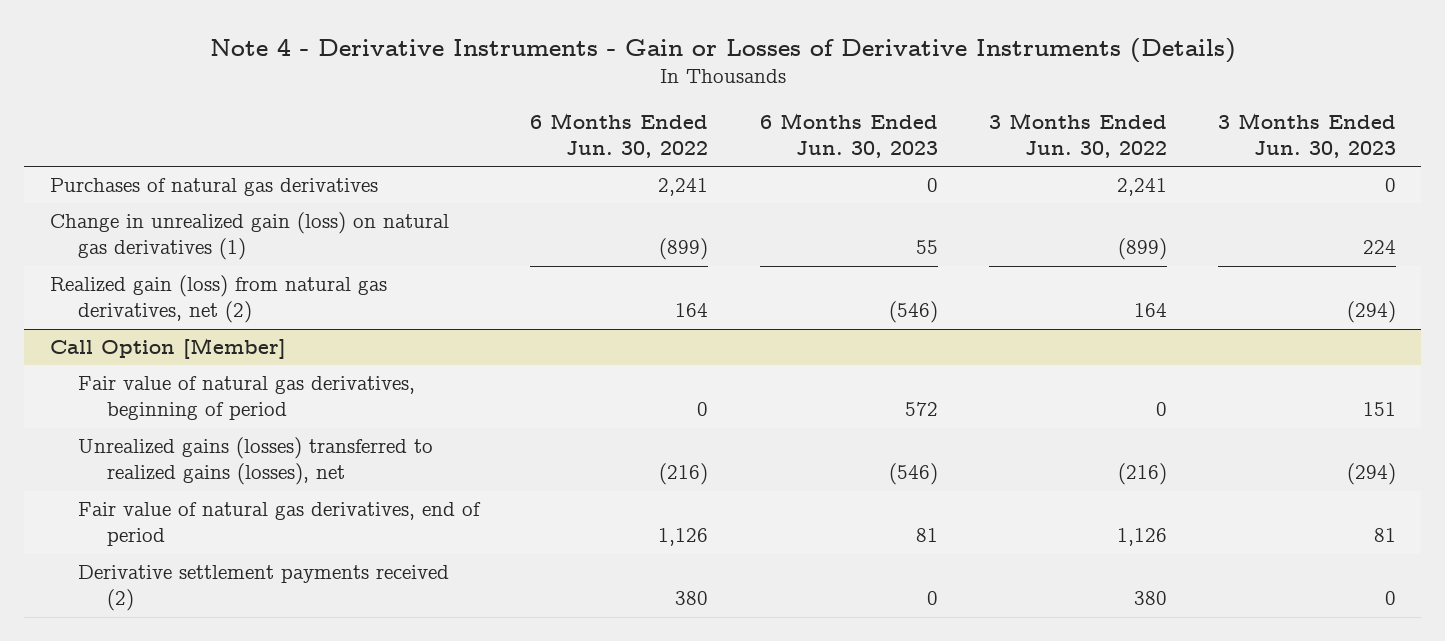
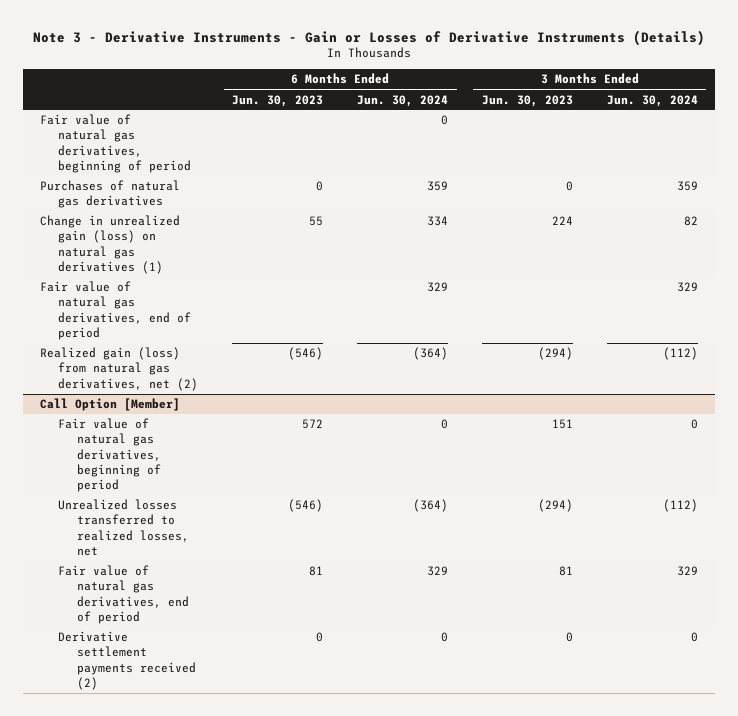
[209,37,1236,63] Note 4 - Derivative Instruments - Gain or Losses of Derivative Instruments (Details) -> [32,29,705,46] Note 3 - Derivative Instruments - Gain or Losses of Derivative Instruments (Details)
[530,112,709,158] 6 Months Ended Jun. 30, 2022 -> none
[988,112,1167,158] 3 Months Ended Jun. 30, 2022 -> none
none -> [357,94,449,107] Jun. 30, 2024
none -> [606,94,698,107] Jun. 30, 2024
none -> [40,114,192,173] Fair value of natural gas derivatives, beginning of period
none -> [40,281,192,340] Fair value of natural gas derivatives, end of period
[78,437,434,486] Unrealized gains (losses) transferred to realized gains (losses), net -> [58,499,189,556] Unrealized losses transferred to realized losses, net

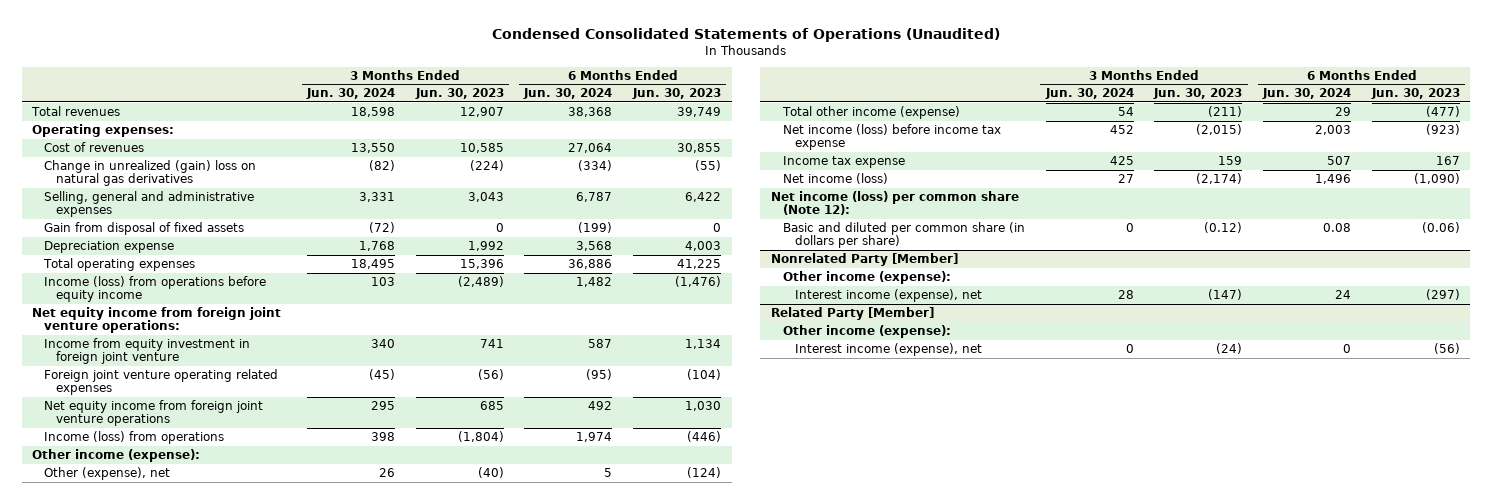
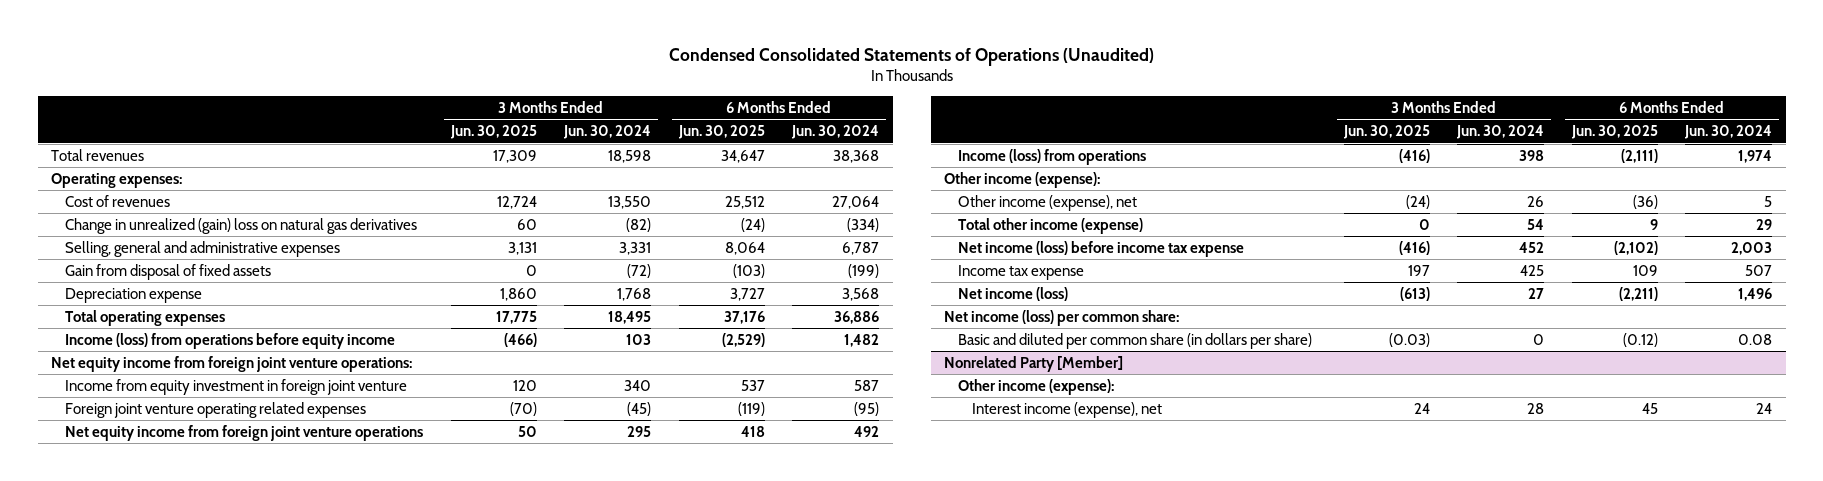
[414,88,504,100] Jun. 30, 2023 -> none
[632,88,722,100] Jun. 30, 2023 -> none
none -> [449,125,537,140] Jun. 30, 2025
none -> [677,125,765,140] Jun. 30, 2025
[43,467,170,481] Other (expense), net -> [957,194,1137,211] Other income (expense), net
[770,191,1019,216] Net income (loss) per common share (Note 12): -> [944,309,1180,326] Net income (loss) per common share:
[770,307,934,321] Related Party [Member] -> none
[782,325,951,339] Other income (expense): -> none
[794,343,982,357] Interest income (expense), net -> none

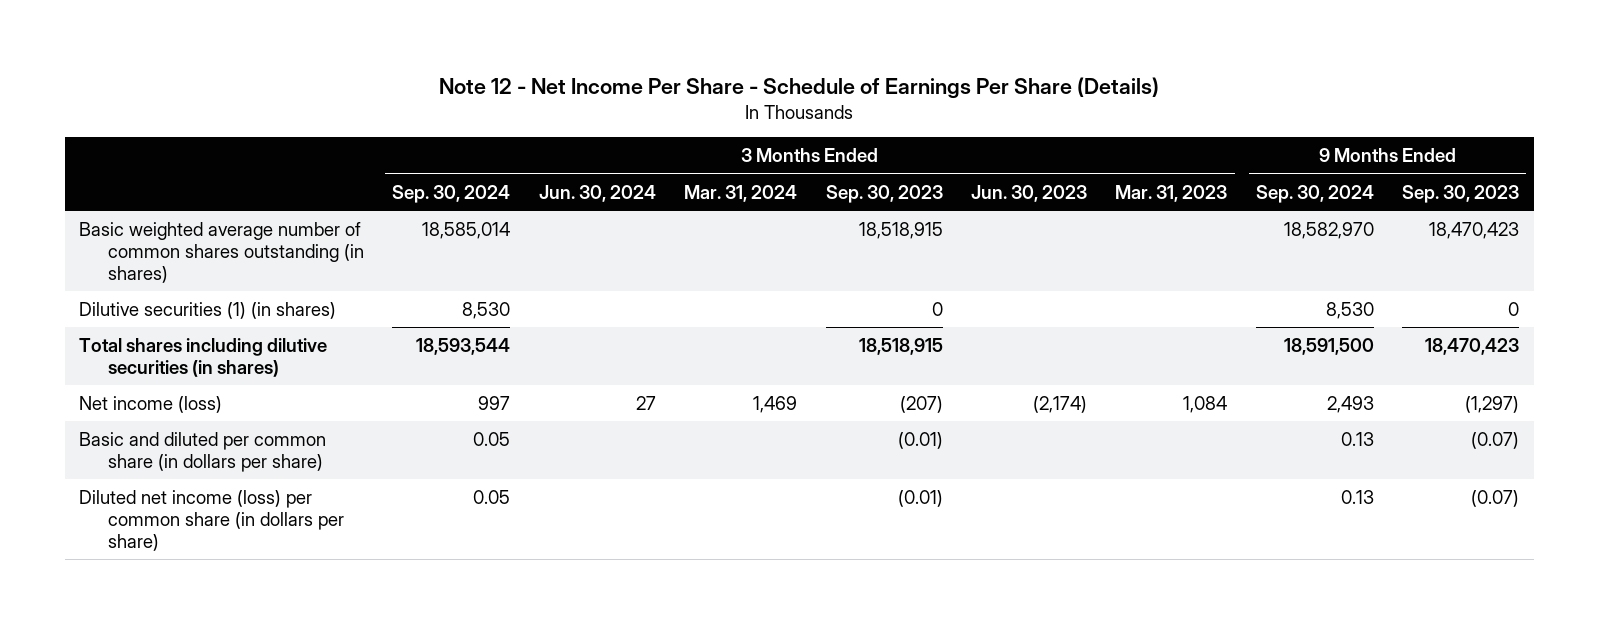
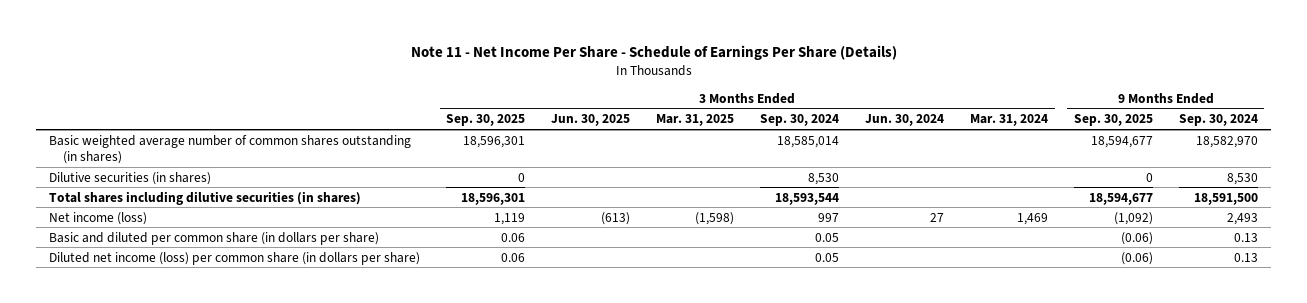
[439,76,1160,99] Note 12 - Net Income Per Share - Schedule of Earnings Per Share (Details) -> [410,44,897,60] Note 11 - Net Income Per Share - Schedule of Earnings Per Share (Details)
[825,184,943,203] Sep. 30, 2023 -> none
[970,184,1087,202] Jun. 30, 2023 -> none
[1115,184,1228,202] Mar. 31, 2023 -> none
[1402,184,1520,203] Sep. 30, 2023 -> none
none -> [446,114,526,127] Sep. 30, 2025
none -> [551,114,631,127] Jun. 30, 2025
none -> [656,114,735,127] Mar. 31, 2025
none -> [1073,114,1153,127] Sep. 30, 2025
[78,302,336,320] Dilutive securities (1) (in shares) -> [49,171,212,185] Dilutive securities (in shares)

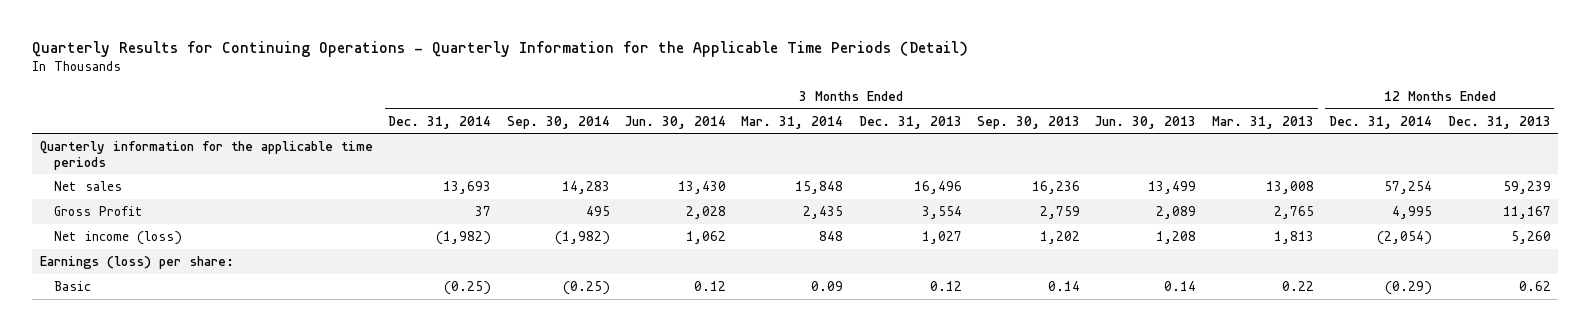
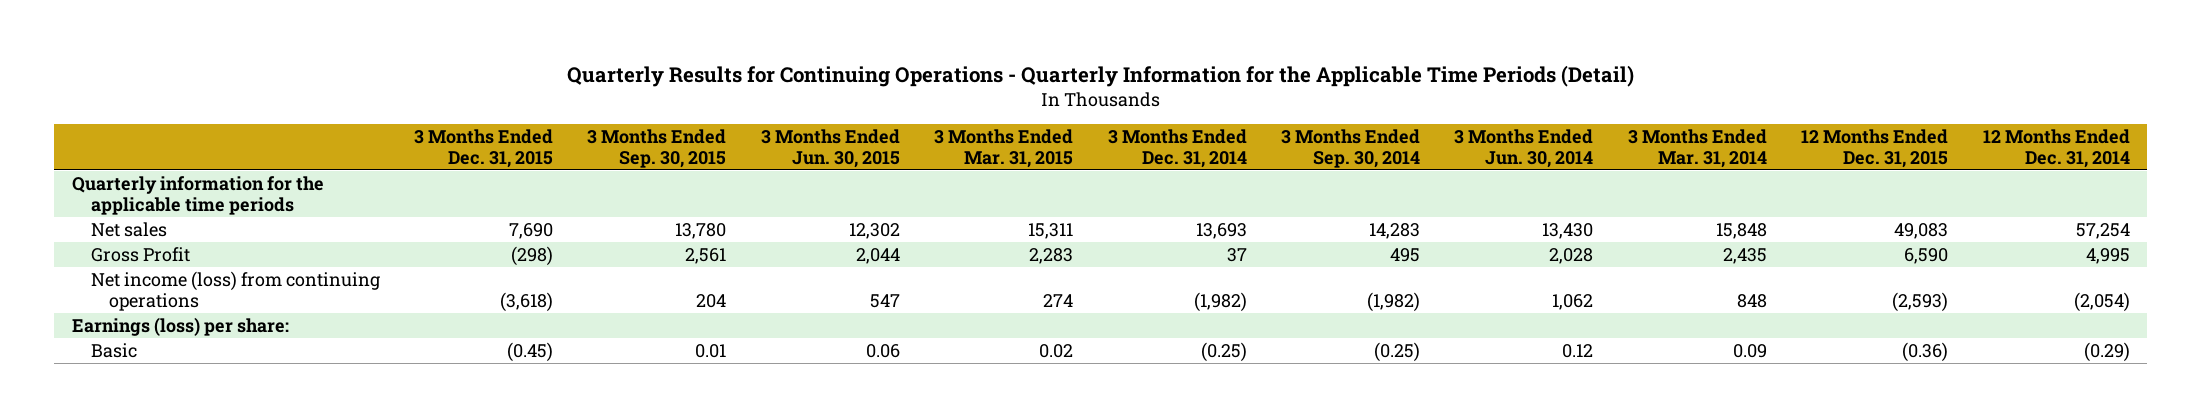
[858,115,962,129] Dec. 31, 2013 -> none
[977,115,1081,129] Sep. 30, 2013 -> none
[1095,115,1197,129] Jun. 30, 2013 -> none
[1211,115,1314,129] Mar. 31, 2013 -> none
[1447,115,1551,129] Dec. 31, 2013 -> none
none -> [413,128,553,168] 3 Months Ended Dec. 31, 2015
none -> [587,128,727,168] 3 Months Ended Sep. 30, 2015
none -> [760,128,900,168] 3 Months Ended Jun. 30, 2015
none -> [934,128,1074,168] 3 Months Ended Mar. 31, 2015
none -> [1801,128,1949,168] 12 Months Ended Dec. 31, 2015
[53,230,182,245] Net income (loss) -> [90,270,380,311] Net income (loss) from continuing operations

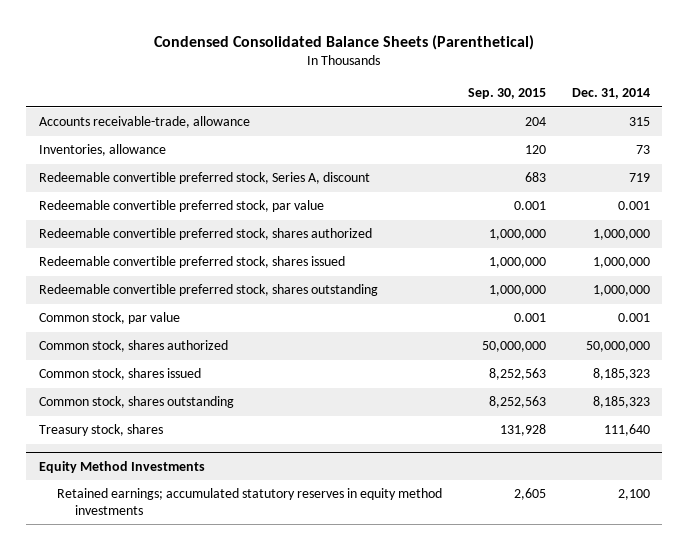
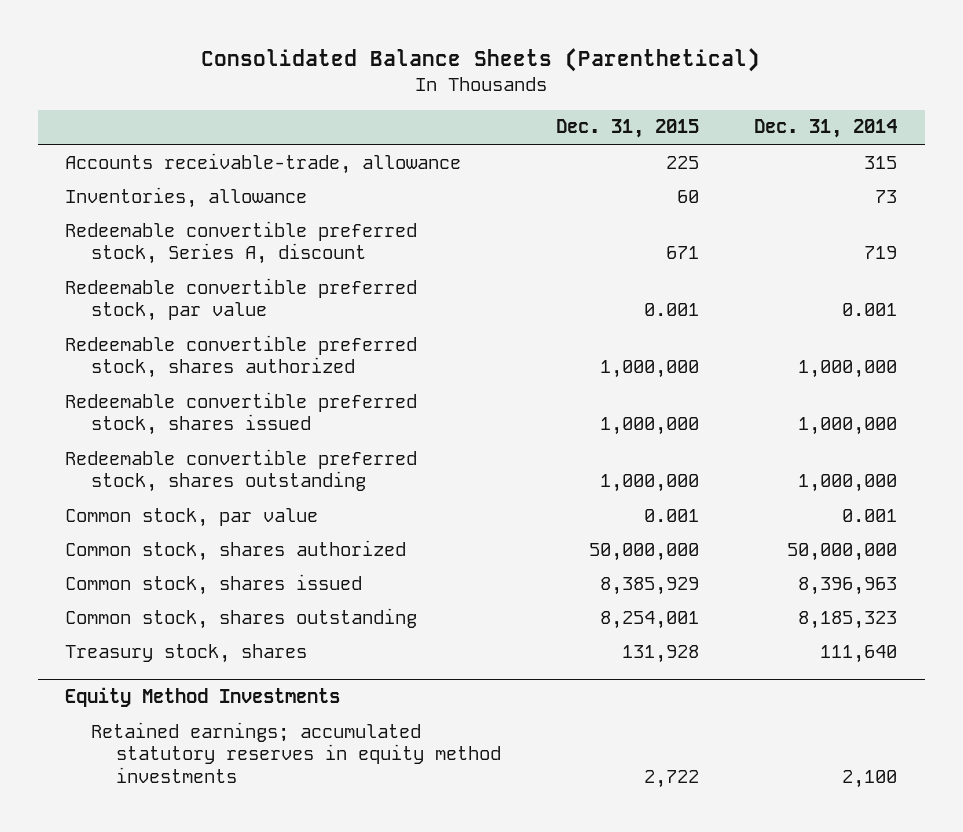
[154,34,535,50] Condensed Consolidated Balance Sheets (Parenthetical) -> [201,48,761,73] Consolidated Balance Sheets (Parenthetical)
[467,88,546,100] Sep. 30, 2015 -> none
none -> [556,119,700,139] Dec. 31, 2015
[592,368,650,381] 8,185,323 -> [798,576,898,595] 8,396,963

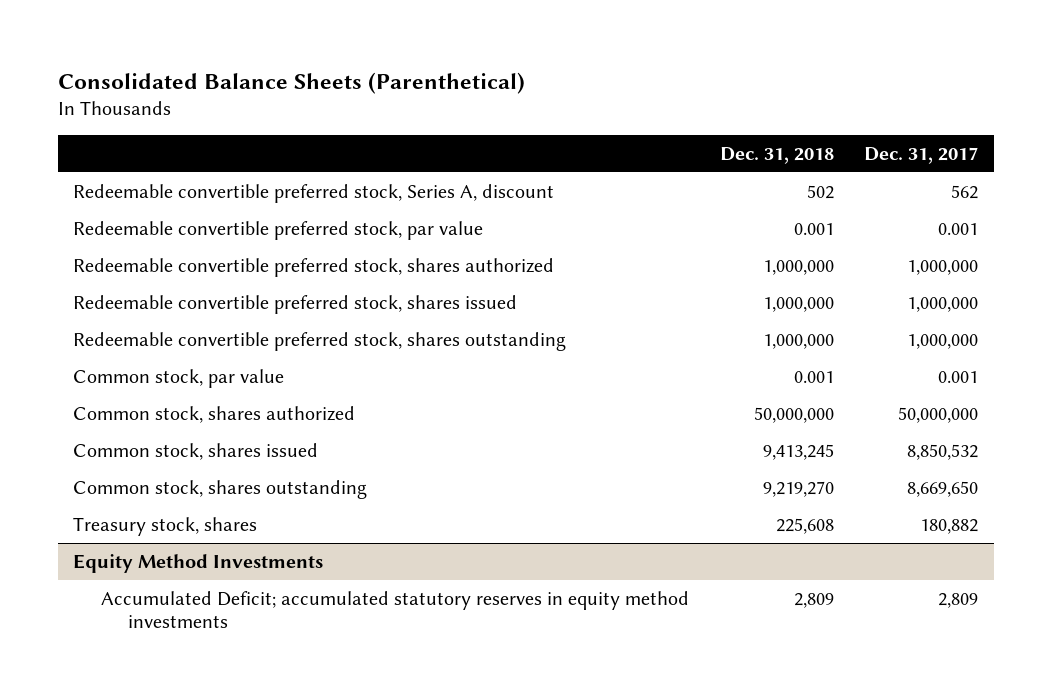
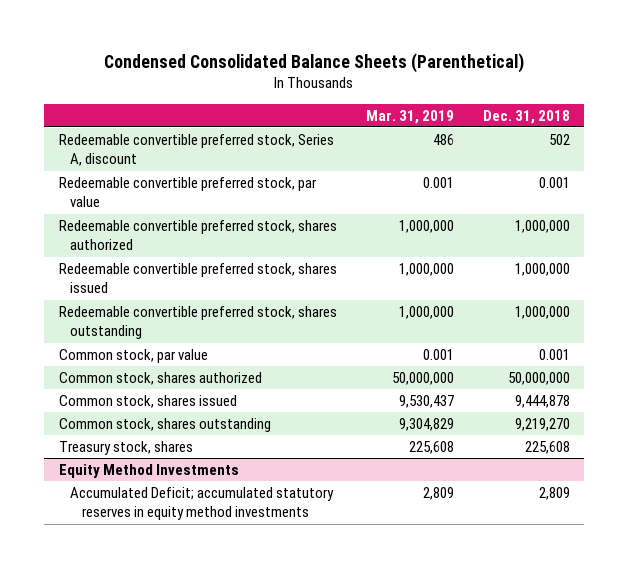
[57,71,525,94] Consolidated Balance Sheets (Parenthetical) -> [104,52,525,73] Condensed Consolidated Balance Sheets (Parenthetical)
[864,146,979,164] Dec. 31, 2017 -> none
none -> [365,109,454,124] Mar. 31, 2019
[762,443,834,460] 9,413,245 -> [514,395,570,409] 9,444,878

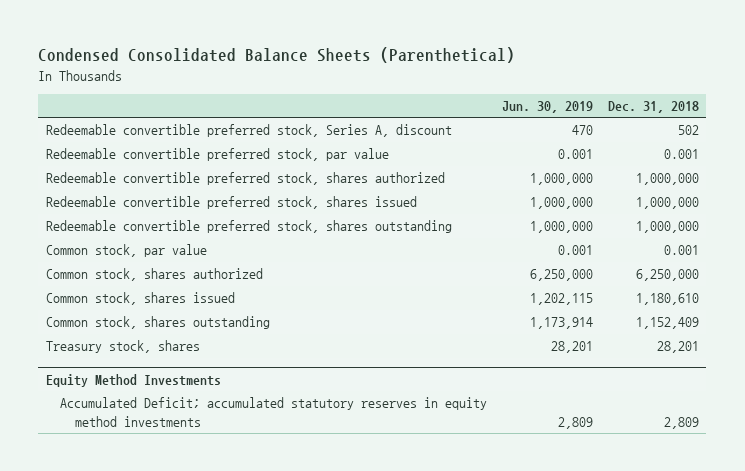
[365,109,454,124] Mar. 31, 2019 -> none
none -> [502,101,594,114] Jun. 30, 2019
[507,372,570,386] 50,000,000 -> [636,269,700,282] 6,250,000
[514,395,570,409] 9,444,878 -> [636,293,700,306] 1,180,610
[514,418,570,432] 9,219,270 -> [636,317,700,330] 1,152,409
[524,441,570,455] 225,608 -> [657,341,700,354] 28,201

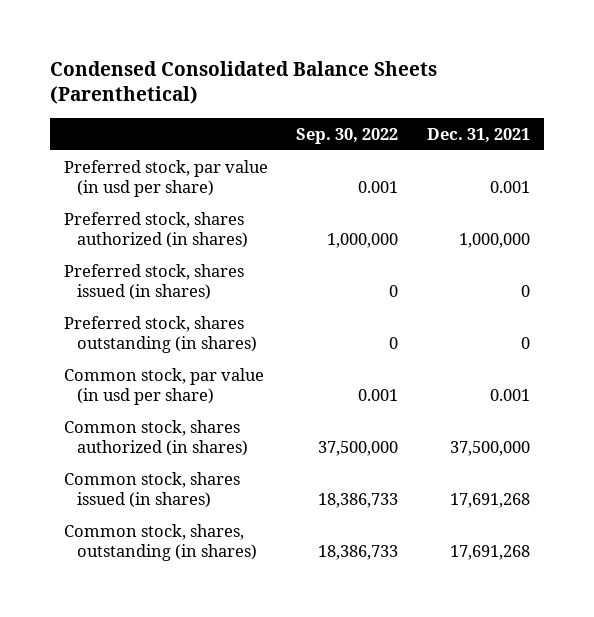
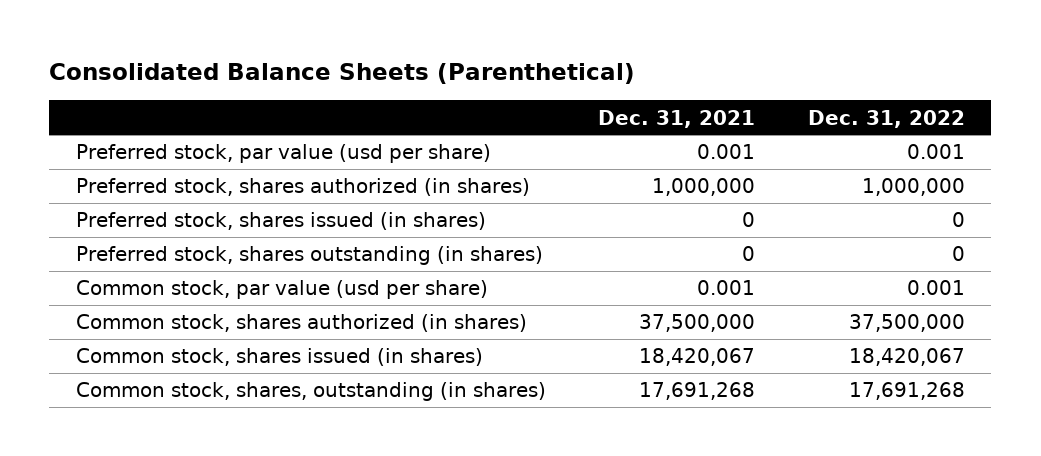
[49,60,437,105] Condensed Consolidated Balance Sheets (Parenthetical) -> [49,63,636,85] Consolidated Balance Sheets (Parenthetical)
[296,127,399,144] Sep. 30, 2022 -> none
none -> [808,109,966,128] Dec. 31, 2022
[64,159,269,197] Preferred stock, par value (in usd per share) -> [75,144,491,164] Preferred stock, par value (usd per share)
[64,367,265,405] Common stock, par value (in usd per share) -> [75,280,488,300] Common stock, par value (usd per share)
[449,492,530,508] 17,691,268 -> [639,348,756,367] 18,420,067

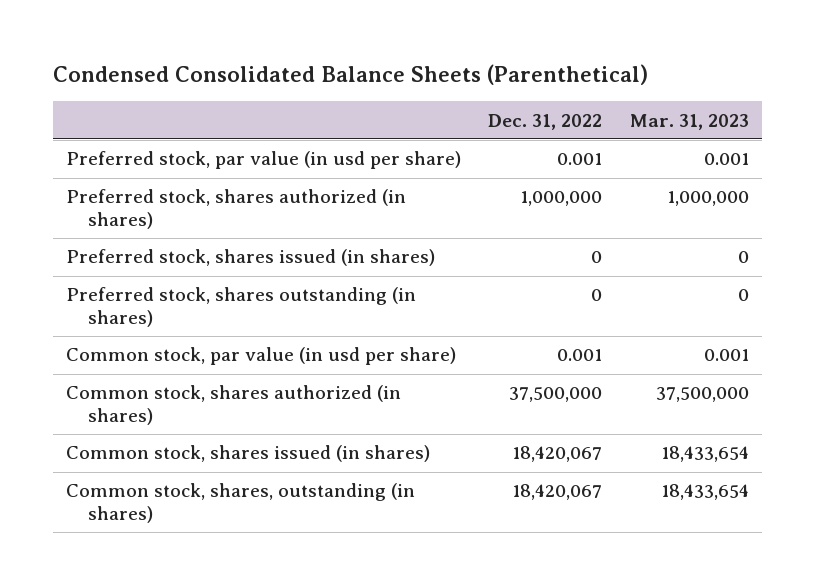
[49,63,636,85] Consolidated Balance Sheets (Parenthetical) -> [52,64,648,86] Condensed Consolidated Balance Sheets (Parenthetical)
[598,109,756,128] Dec. 31, 2021 -> none
none -> [629,113,749,130] Mar. 31, 2023
[75,144,491,164] Preferred stock, par value (usd per share) -> [66,151,462,170] Preferred stock, par value (in usd per share)
[75,280,488,300] Common stock, par value (usd per share) -> [66,347,457,366] Common stock, par value (in usd per share)
[849,382,966,401] 17,691,268 -> [512,484,603,501] 18,420,067

